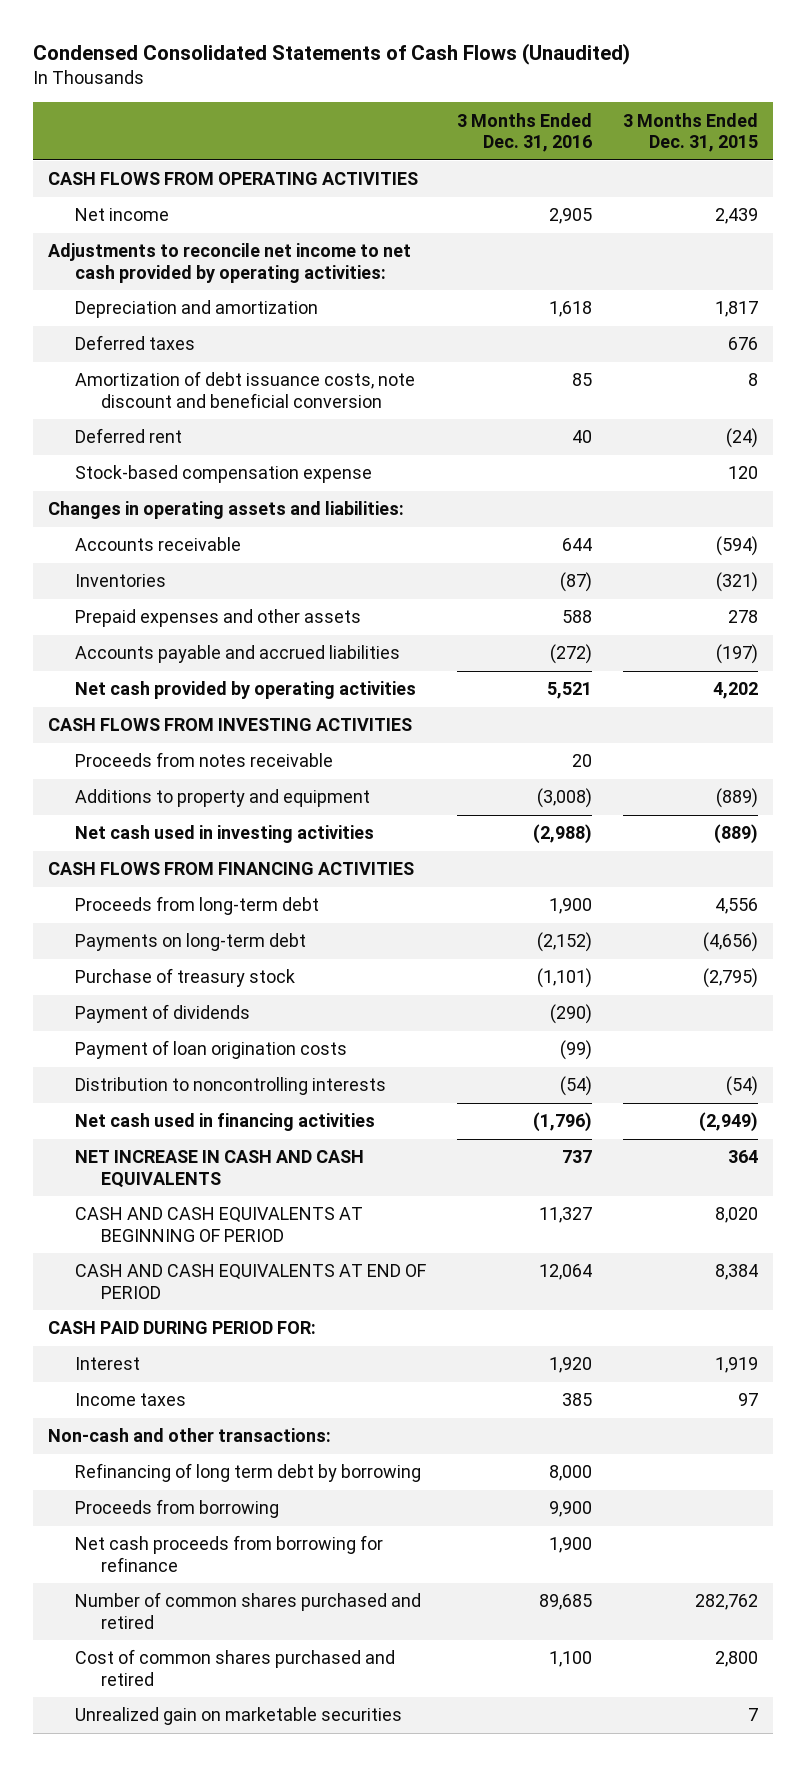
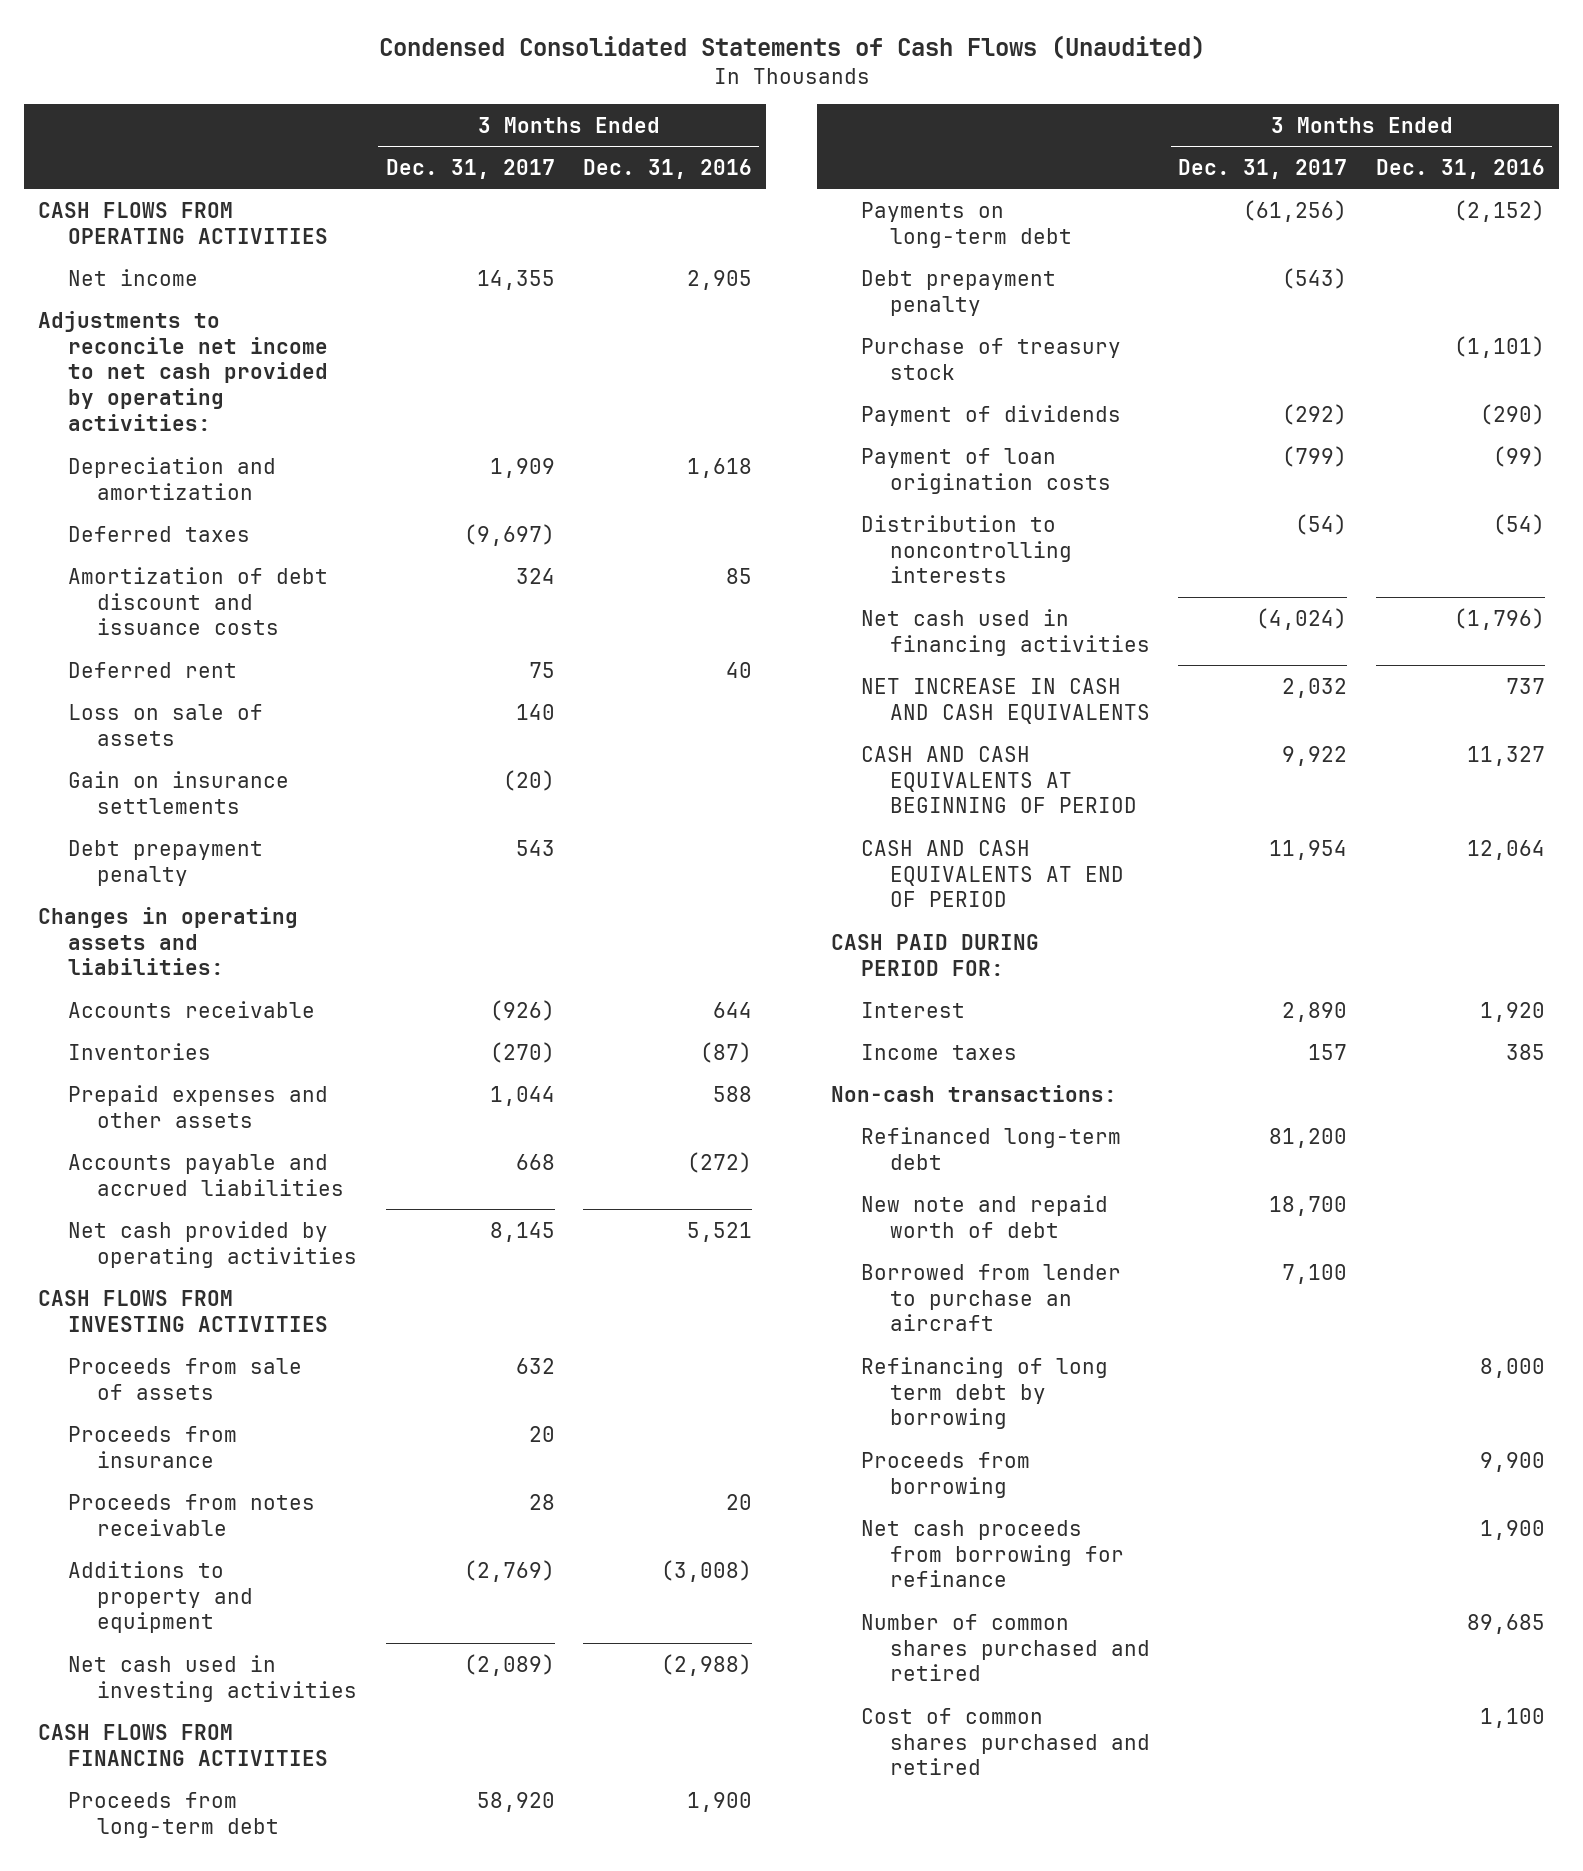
[622,112,758,153] 3 Months Ended Dec. 31, 2015 -> none
none -> [385,158,555,179] Dec. 31, 2017
[74,371,415,408] Amortization of debt issuance costs, note discount and beneficial conversion -> [67,566,328,636] Amortization of debt discount and issuance costs
[74,465,372,484] Stock-based compensation expense -> none
none -> [67,703,263,746] Loss on sale of assets
none -> [67,770,289,814] Gain on insurance settlements
none -> [67,839,263,886] Debt prepayment penalty
none -> [67,1357,302,1400] Proceeds from sale of assets
none -> [67,1425,237,1468] Proceeds from insurance
none -> [860,269,1056,316] Debt prepayment penalty
[48,1428,332,1443] Non-cash and other transactions: -> [831,1084,1118,1102] Non-cash transactions:
none -> [860,1126,1121,1170] Refinanced long-term debt
none -> [860,1194,1108,1238] New note and repaid worth of debt
none -> [860,1263,1121,1332] Borrowed from lender to purchase an aircraft
[74,1707,402,1726] Unrealized gain on marketable securities -> none

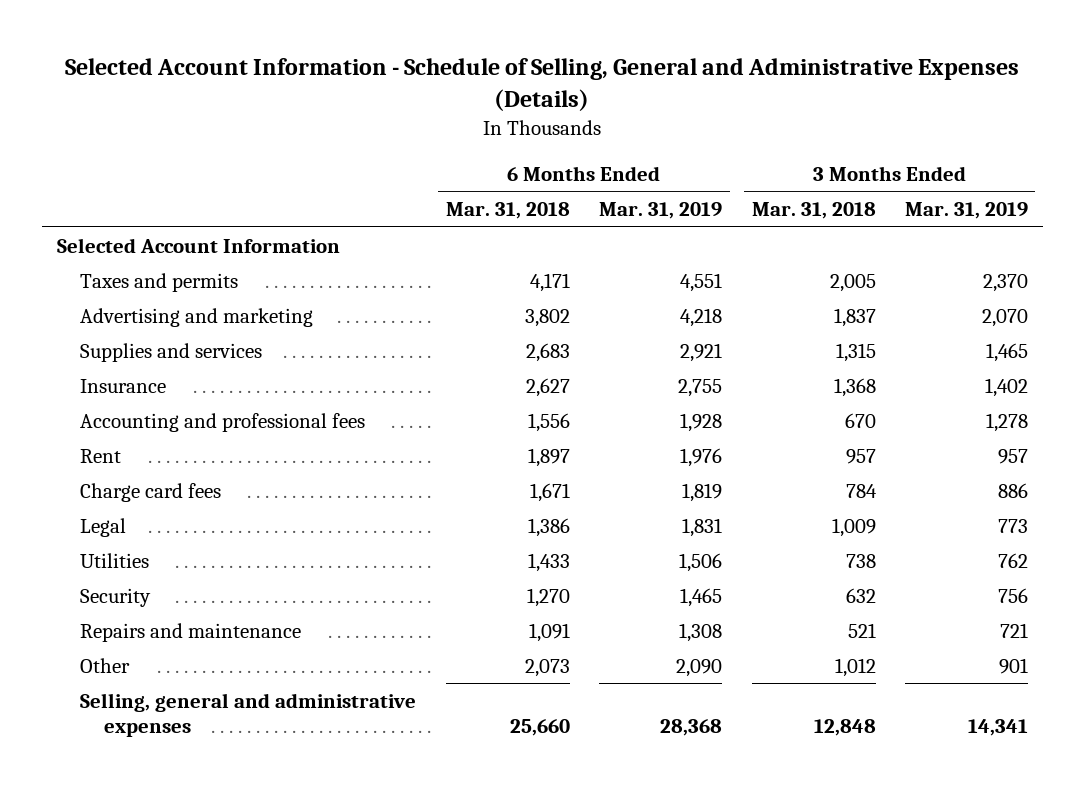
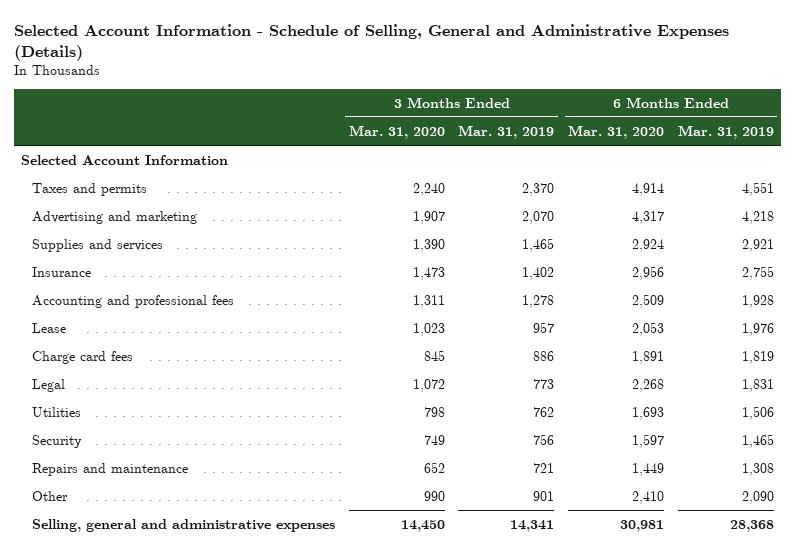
[445,202,570,220] Mar. 31, 2018 -> none
[751,202,876,220] Mar. 31, 2018 -> none
none -> [348,124,445,139] Mar. 31, 2020
none -> [568,124,665,139] Mar. 31, 2020
[80,448,122,463] Rent -> [32,322,67,333] Lease

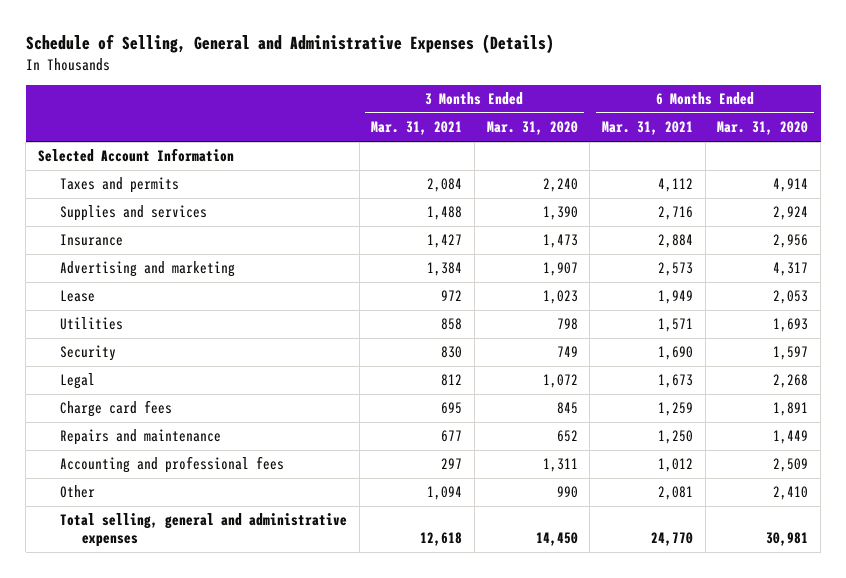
[14,23,730,61] Selected Account Information - Schedule of Selling, General and Administrative Expenses (Details) -> [25,34,554,55] Schedule of Selling, General and Administrative Expenses (Details)
[458,124,555,139] Mar. 31, 2019 -> none
[677,124,774,139] Mar. 31, 2019 -> none
none -> [371,121,463,136] Mar. 31, 2021
none -> [602,121,694,136] Mar. 31, 2021
[32,210,198,224] Advertising and marketing -> [59,261,235,278] Advertising and marketing
[32,378,66,392] Legal -> [59,373,95,390] Legal
[32,350,134,364] Charge card fees -> [59,400,172,418] Charge card fees
[32,294,235,308] Accounting and professional fees -> [59,456,284,474] Accounting and professional fees
[32,518,336,532] Selling, general and administrative expenses -> [59,513,347,548] Total selling, general and administrative expenses

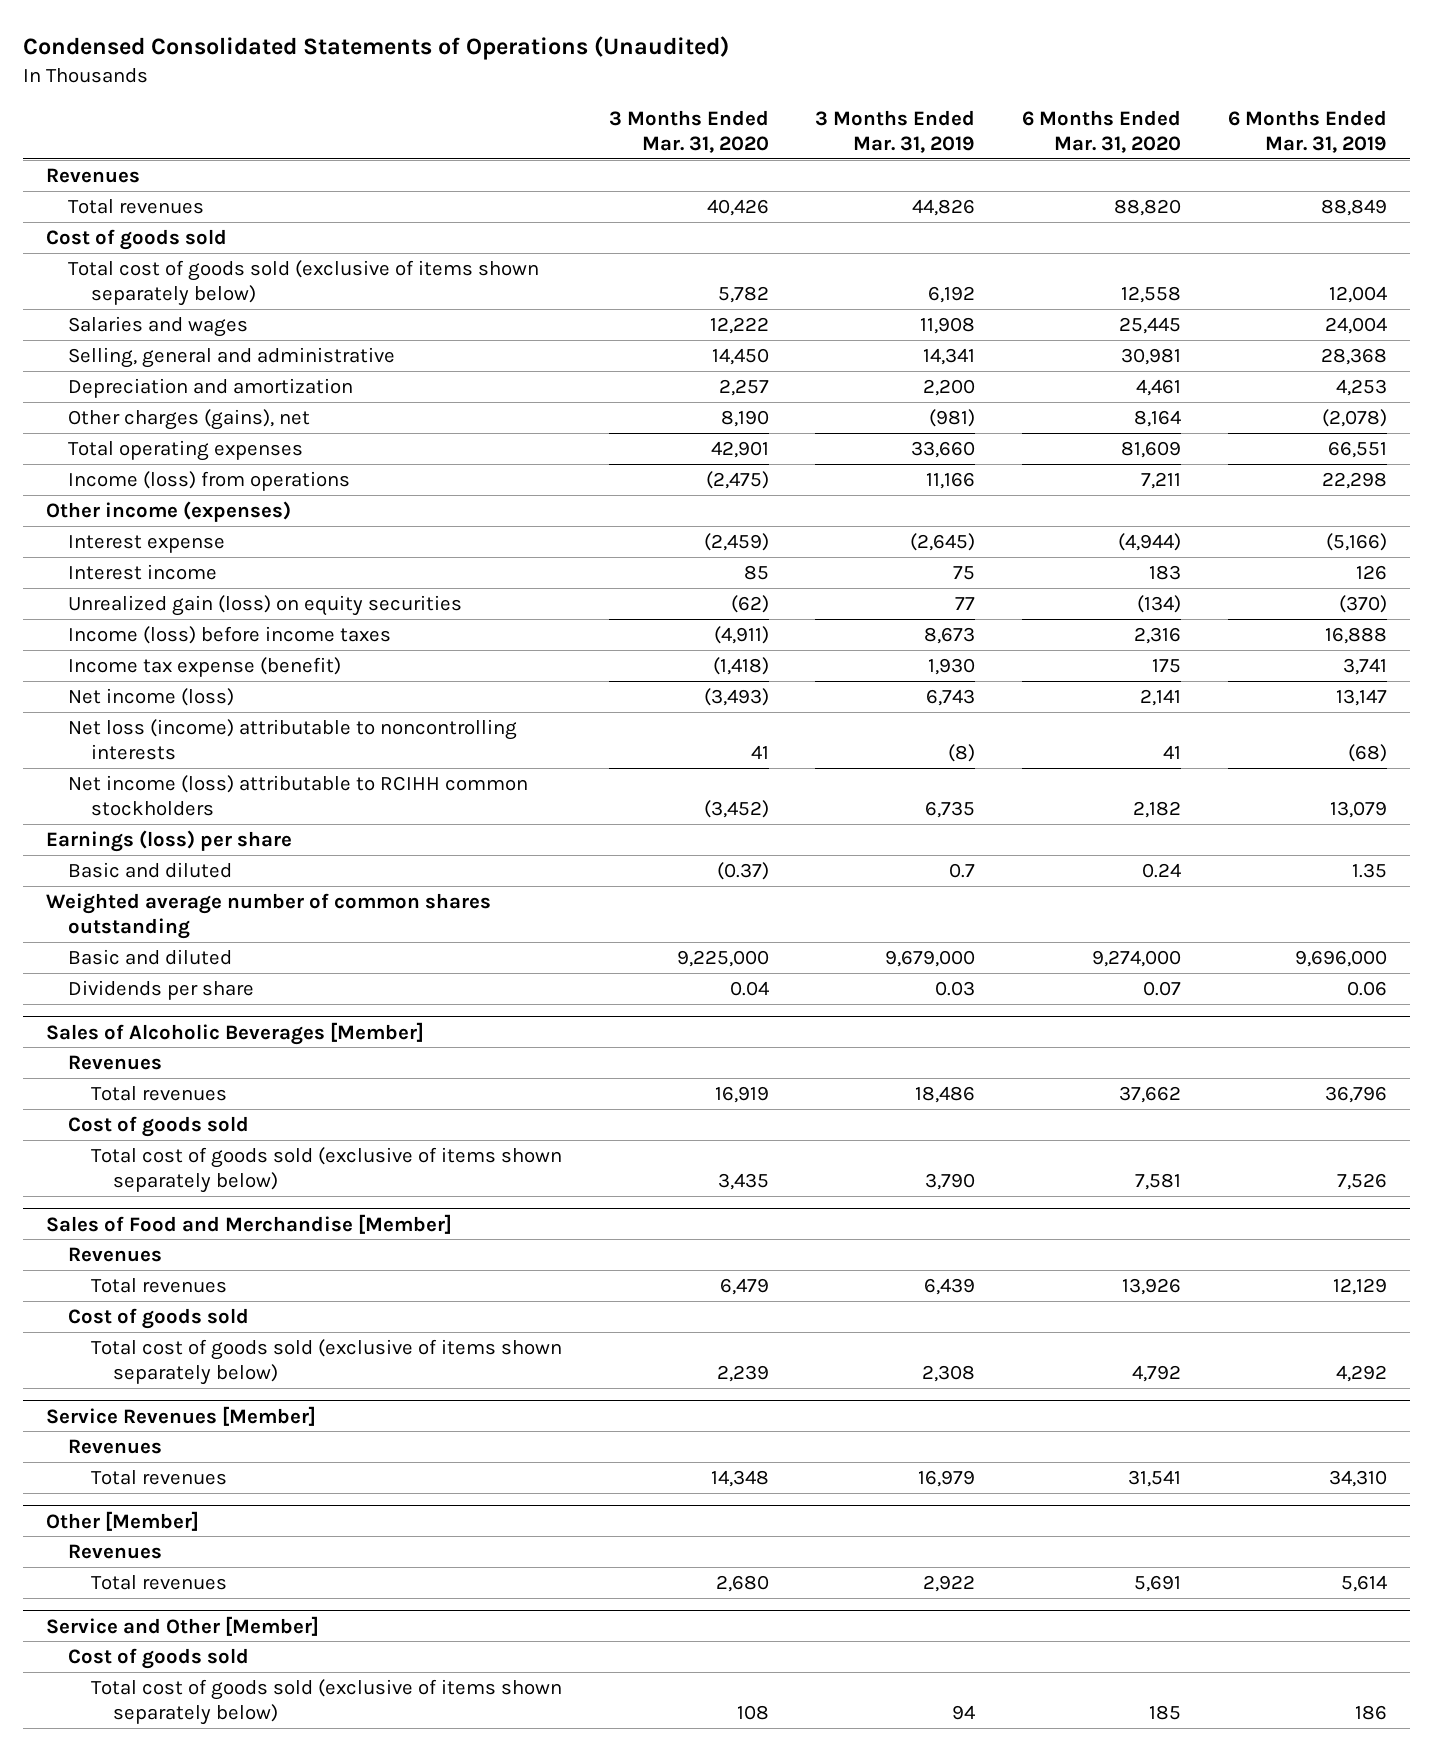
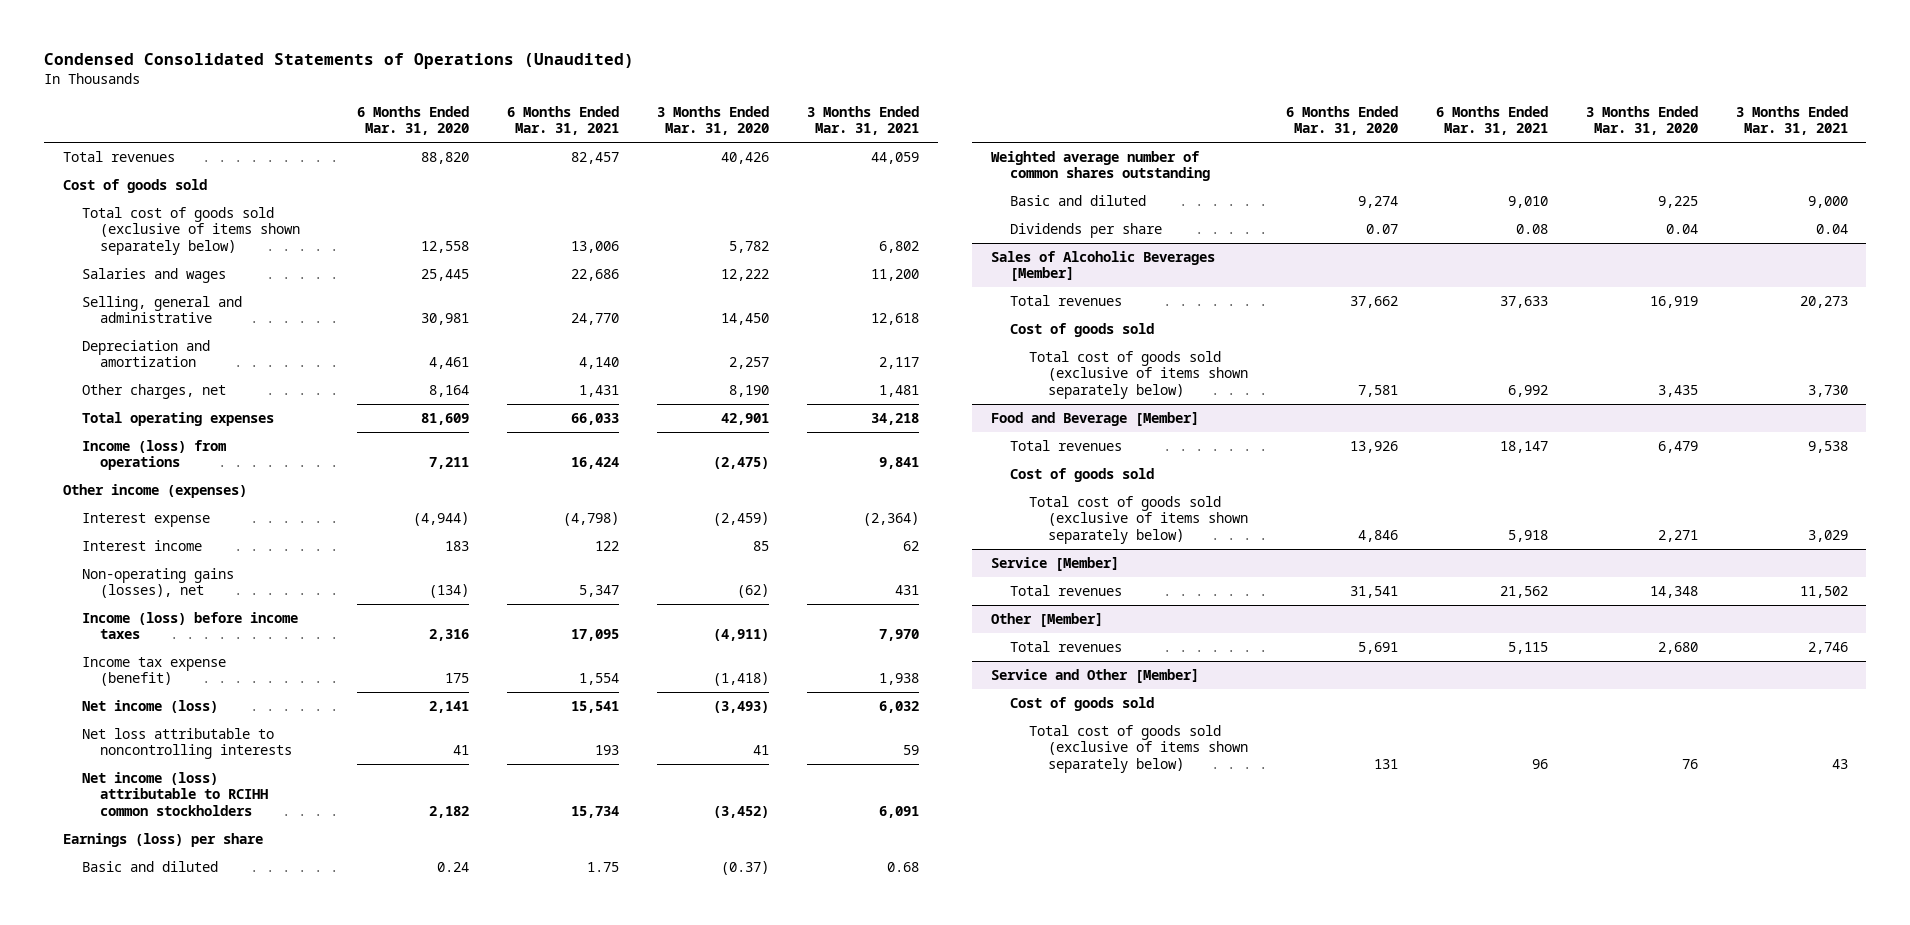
[815,109,976,153] 3 Months Ended Mar. 31, 2019 -> none
[1227,109,1387,153] 6 Months Ended Mar. 31, 2019 -> none
none -> [507,105,620,136] 6 Months Ended Mar. 31, 2021
none -> [806,105,919,136] 3 Months Ended Mar. 31, 2021
[45,167,140,183] Revenues -> none
[68,408,311,430] Other charges (gains), net -> [81,383,226,399] Other charges, net
[68,594,463,616] Unrealized gain (loss) on equity securities -> [81,567,234,599] Non-operating gains (losses), net
[68,718,518,761] Net loss (income) attributable to noncontrolling interests -> [81,727,293,760] Net loss attributable to noncontrolling interests
[676,949,769,967] 9,225,000 -> [1657,195,1698,208] 9,225
[1092,949,1182,967] 9,274,000 -> [1357,195,1398,208] 9,274
[68,1054,163,1070] Revenues -> none
[68,1246,163,1262] Revenues -> none
[45,1213,452,1234] Sales of Food and Merchandise [Member] -> [991,411,1200,426] Food and Beverage [Member]
[68,1438,163,1454] Revenues -> none
[716,1365,769,1383] 2,239 -> [1657,530,1698,543] 2,271
[1132,1365,1182,1383] 4,792 -> [1357,530,1398,543] 4,846
[45,1405,316,1426] Service Revenues [Member] -> [991,556,1120,571] Service [Member]
[68,1543,163,1559] Revenues -> none
[736,1705,769,1721] 108 -> [1681,759,1698,770] 76
[1149,1705,1182,1721] 185 -> [1373,759,1398,770] 131

